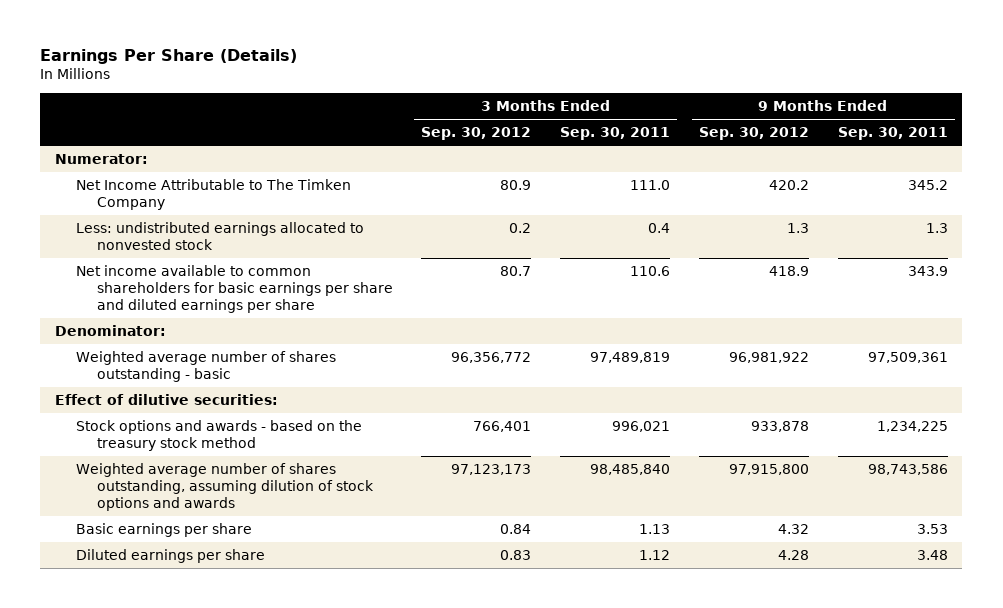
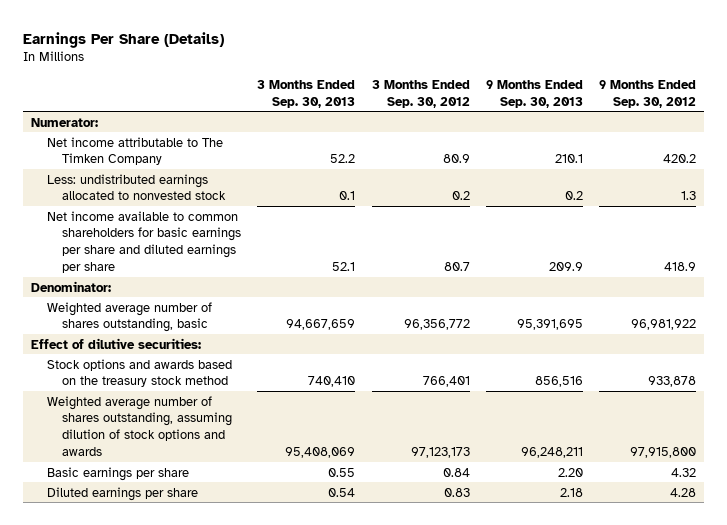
[560,127,671,141] Sep. 30, 2011 -> none
[837,127,948,141] Sep. 30, 2011 -> none
none -> [257,79,356,108] 3 Months Ended Sep. 30, 2013
none -> [485,79,583,108] 9 Months Ended Sep. 30, 2013
[75,179,351,211] Net Income Attributable to The Timken Company -> [46,136,223,166] Net income attributable to The Timken Company
[75,351,336,383] Weighted average number of shares outstanding - basic -> [46,301,212,333] Weighted average number of shares outstanding, basic
[75,420,362,452] Stock options and awards - based on the treasury stock method -> [46,358,232,388] Stock options and awards based on the treasury stock method

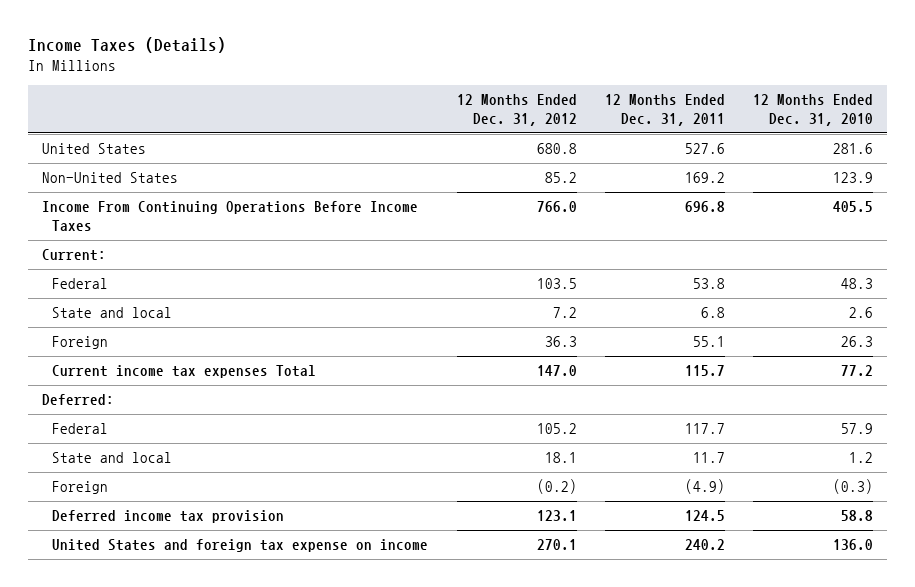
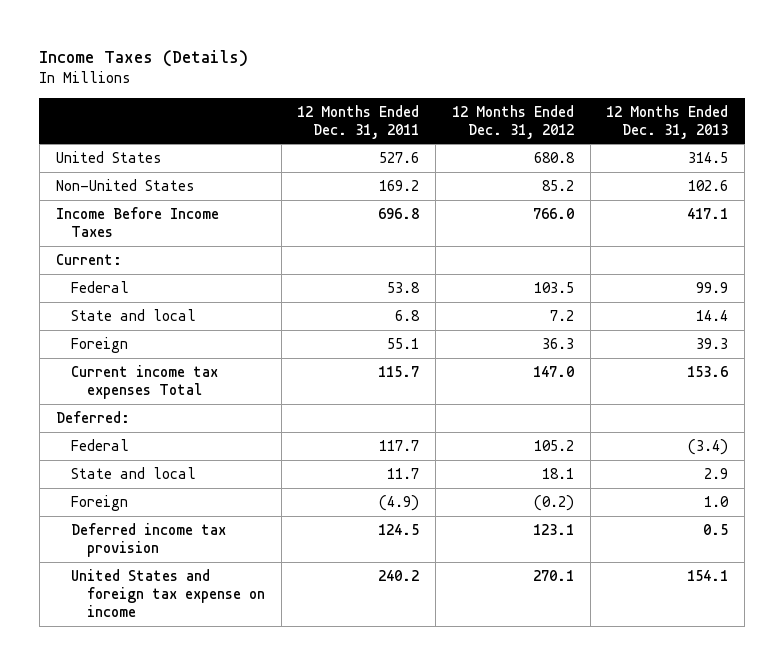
[753,94,874,126] 12 Months Ended Dec. 31, 2010 -> none
none -> [606,104,729,139] 12 Months Ended Dec. 31, 2013
[41,201,418,231] Income From Continuing Operations Before Income Taxes -> [55,206,219,238] Income Before Income Taxes

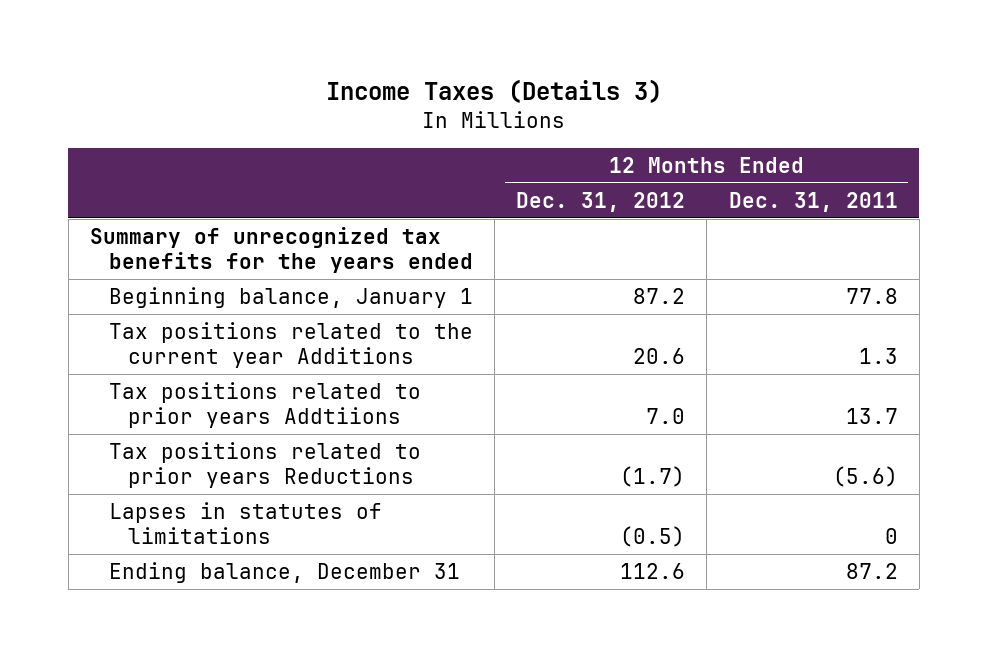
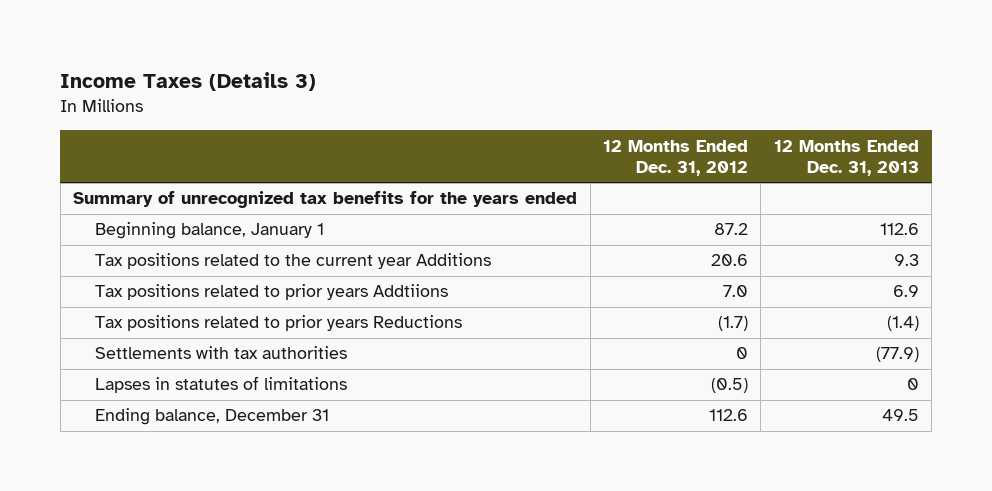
[728,191,898,212] Dec. 31, 2011 -> none
none -> [773,139,919,176] 12 Months Ended Dec. 31, 2013
none -> [95,346,348,360] Settlements with tax authorities

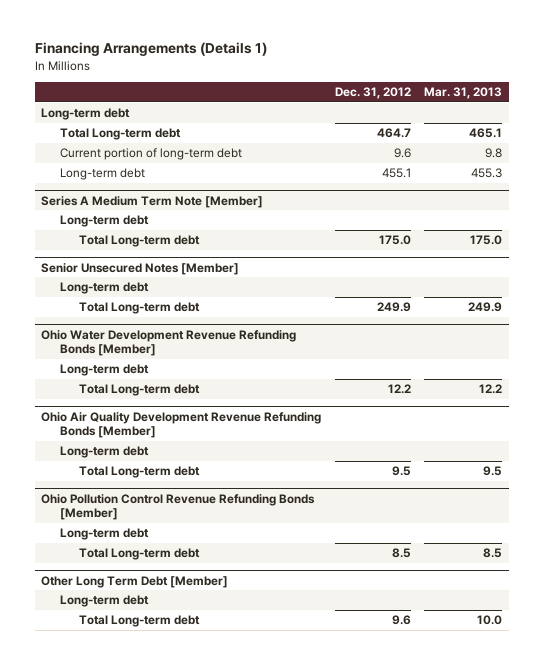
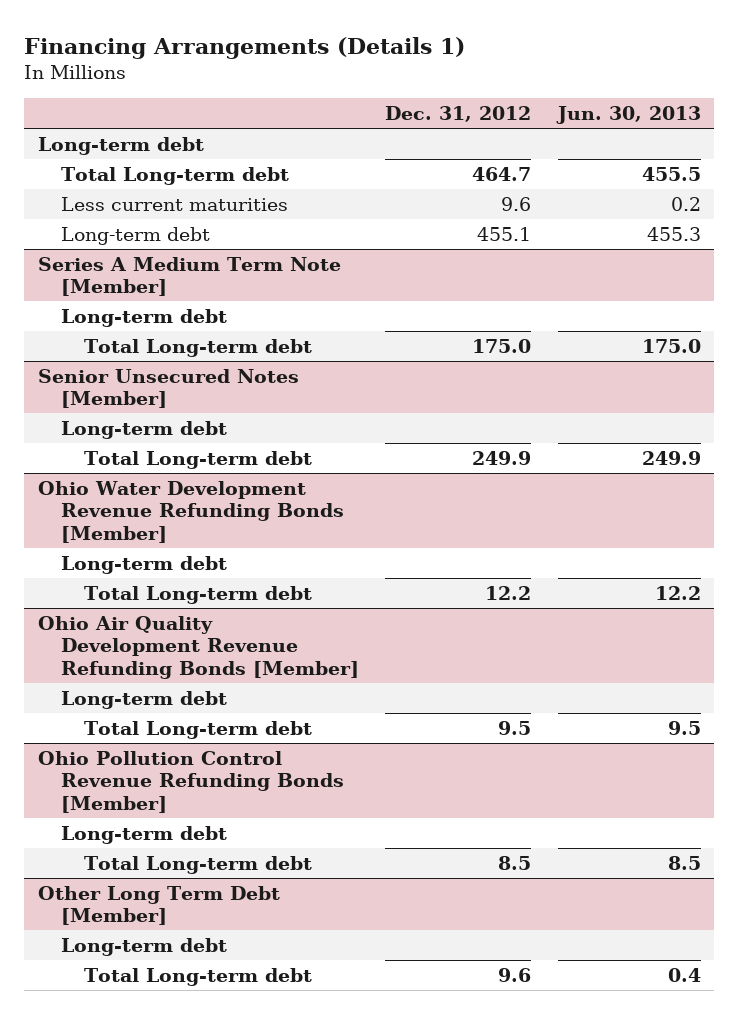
[424,87,503,100] Mar. 31, 2013 -> none
none -> [556,106,702,125] Jun. 30, 2013
[60,148,243,161] Current portion of long-term debt -> [60,196,288,211] Less current maturities

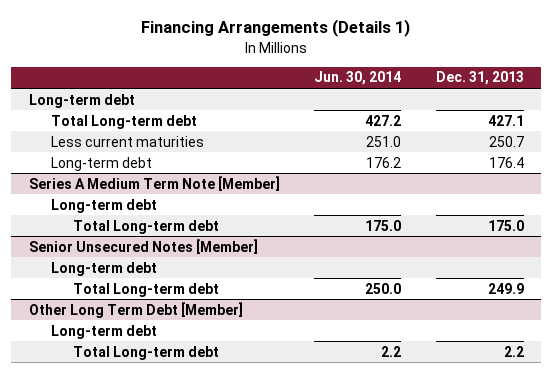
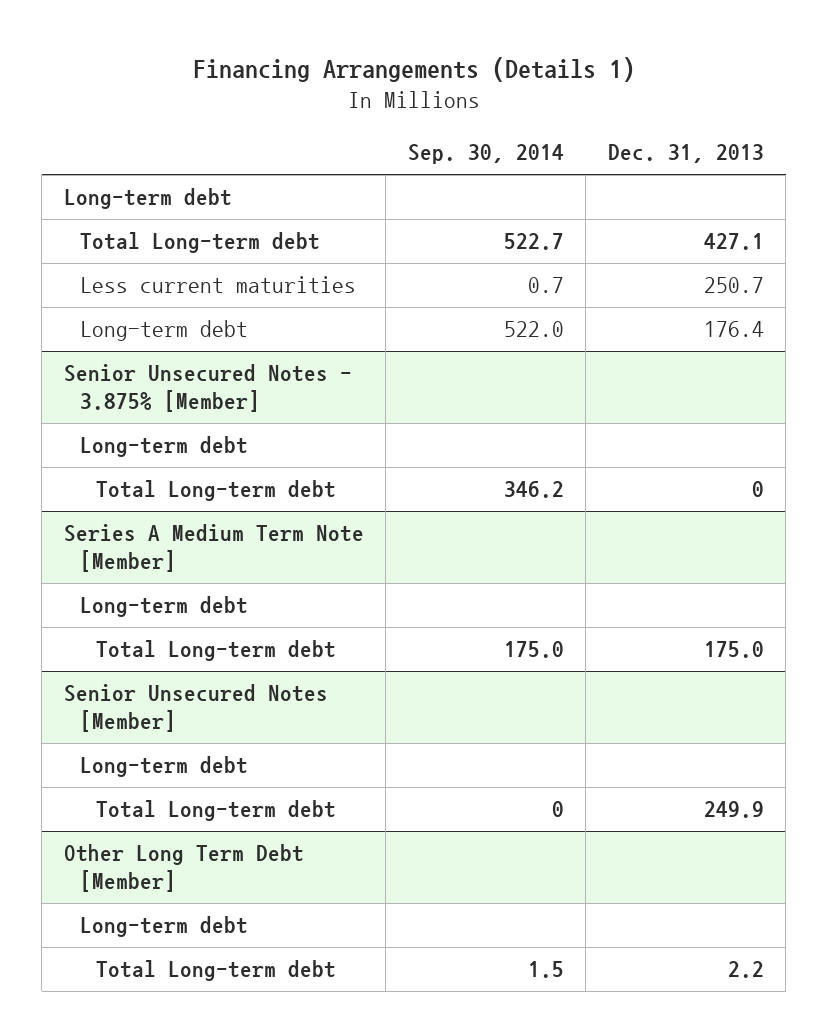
[314,71,402,86] Jun. 30, 2014 -> none
none -> [407,144,564,165] Sep. 30, 2014
none -> [63,364,352,412] Senior Unsecured Notes - 3.875% [Member]
none -> [79,436,248,458] Long-term debt
none -> [95,480,336,502] Total Long-term debt

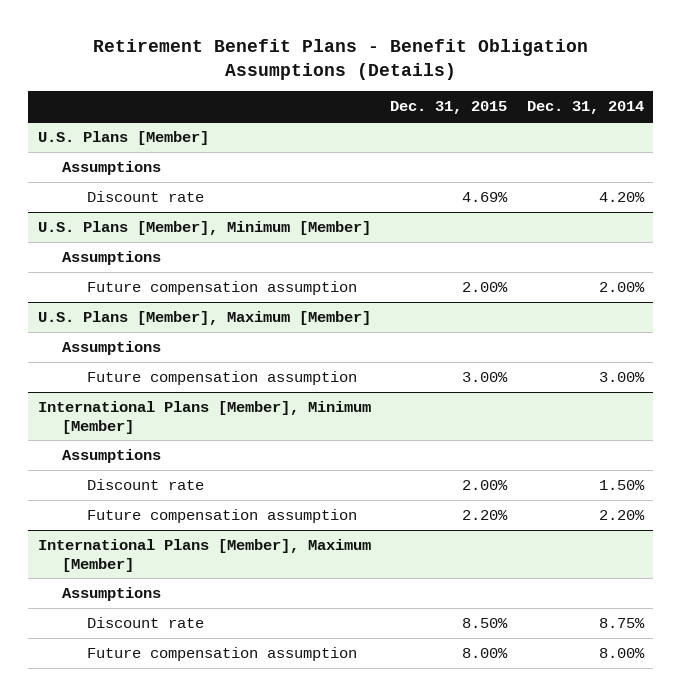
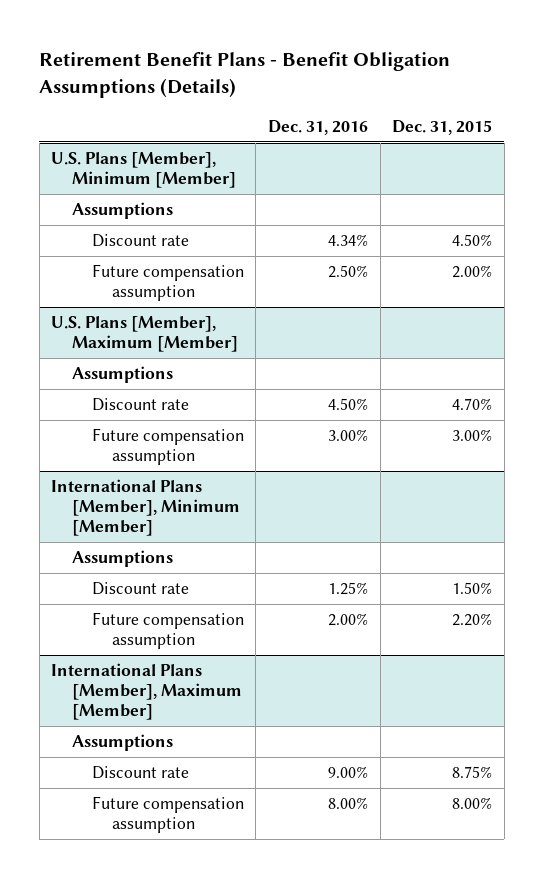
[526,101,644,115] Dec. 31, 2014 -> none
none -> [267,119,368,135] Dec. 31, 2016
[37,131,209,146] U.S. Plans [Member] -> none
[62,161,162,176] Assumptions -> none
[86,191,204,203] Discount rate -> none
none -> [91,234,189,248] Discount rate
none -> [91,398,189,412] Discount rate
[462,480,509,491] 2.00% -> [452,582,493,595] 1.50%
[462,618,509,629] 8.50% -> [452,766,493,779] 8.75%

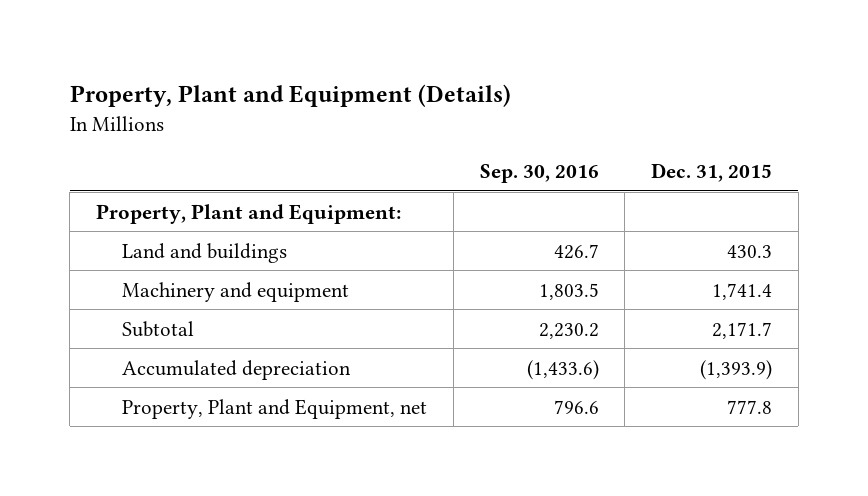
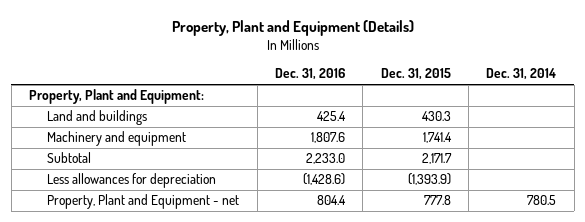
[479,164,599,184] Sep. 30, 2016 -> none
none -> [274,68,345,81] Dec. 31, 2016
none -> [486,68,557,81] Dec. 31, 2014
[122,359,352,380] Accumulated depreciation -> [47,173,217,189] Less allowances for depreciation
[122,398,428,419] Property, Plant and Equipment, net -> [47,194,240,210] Property, Plant and Equipment - net

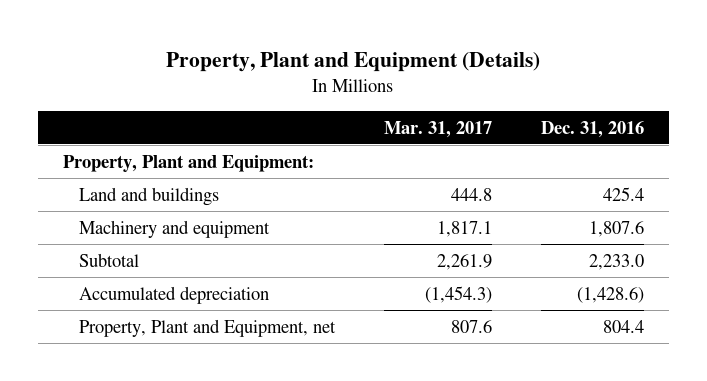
[380,68,451,81] Dec. 31, 2015 -> none
[486,68,557,81] Dec. 31, 2014 -> none
none -> [384,120,493,138] Mar. 31, 2017
[47,173,217,189] Less allowances for depreciation -> [79,285,270,304] Accumulated depreciation
[47,194,240,210] Property, Plant and Equipment - net -> [79,318,337,337] Property, Plant and Equipment, net

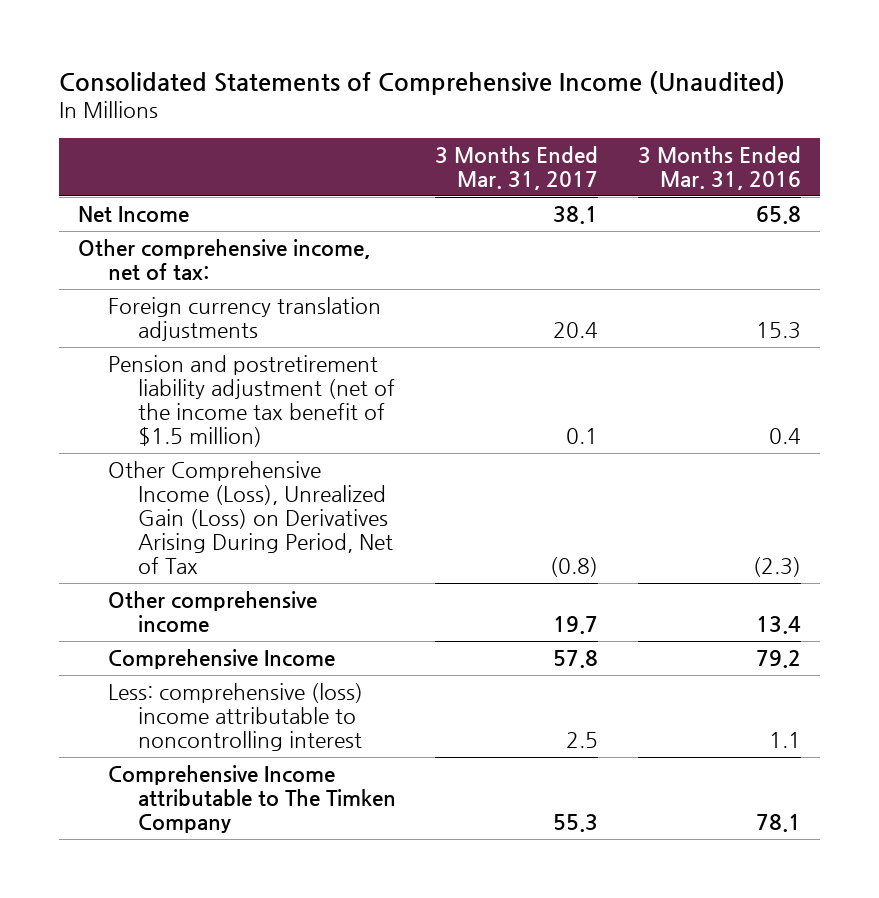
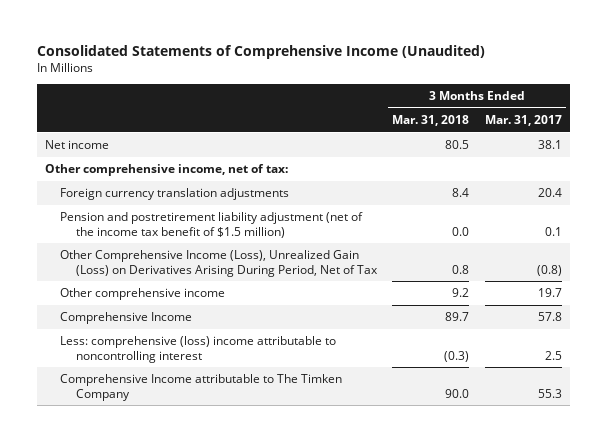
[637,145,801,190] 3 Months Ended Mar. 31, 2016 -> none
none -> [392,114,470,126] Mar. 31, 2018
[78,206,190,224] Net Income -> [44,140,109,150] Net income

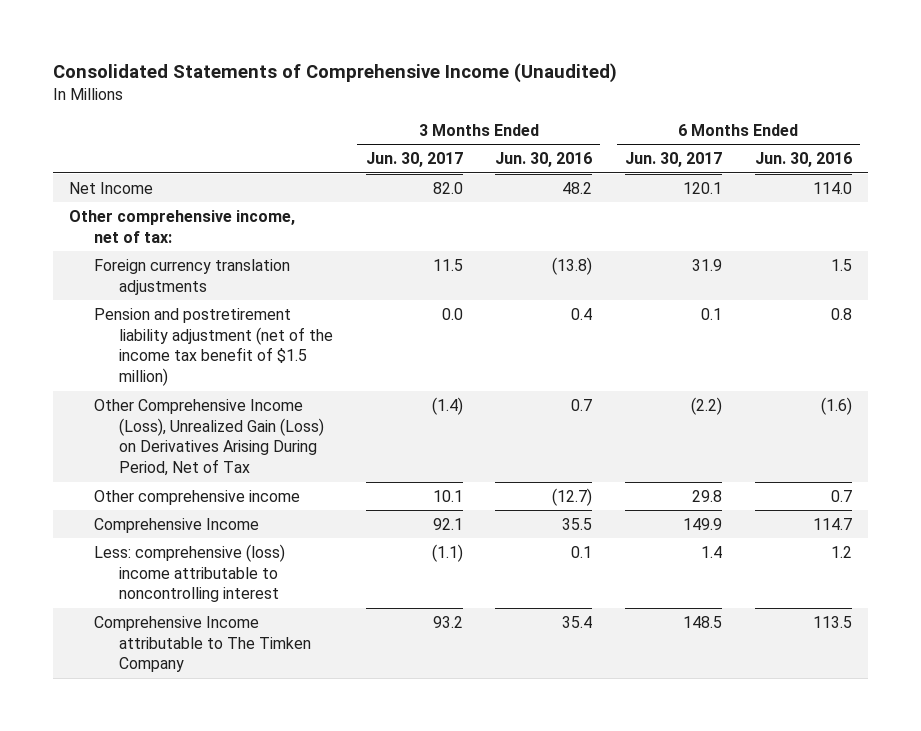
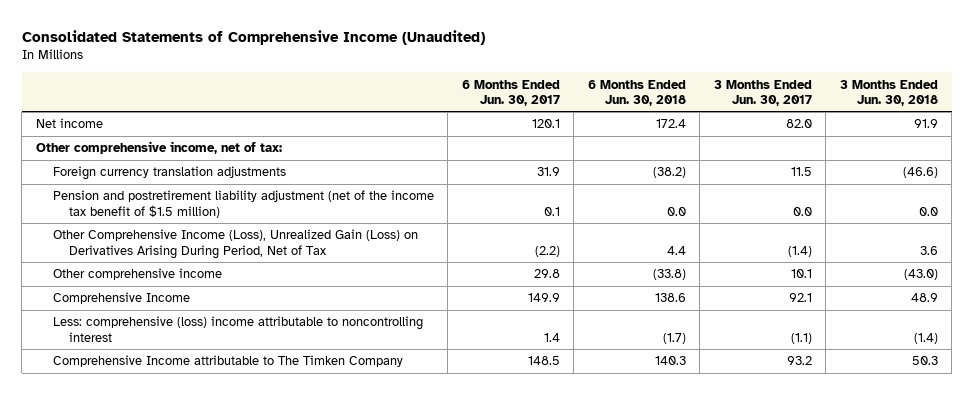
[495,152,593,168] Jun. 30, 2016 -> none
[754,152,852,168] Jun. 30, 2016 -> none
none -> [587,79,686,106] 6 Months Ended Jun. 30, 2018
none -> [839,79,938,106] 3 Months Ended Jun. 30, 2018
[69,181,154,194] Net Income -> [35,118,103,129] Net income

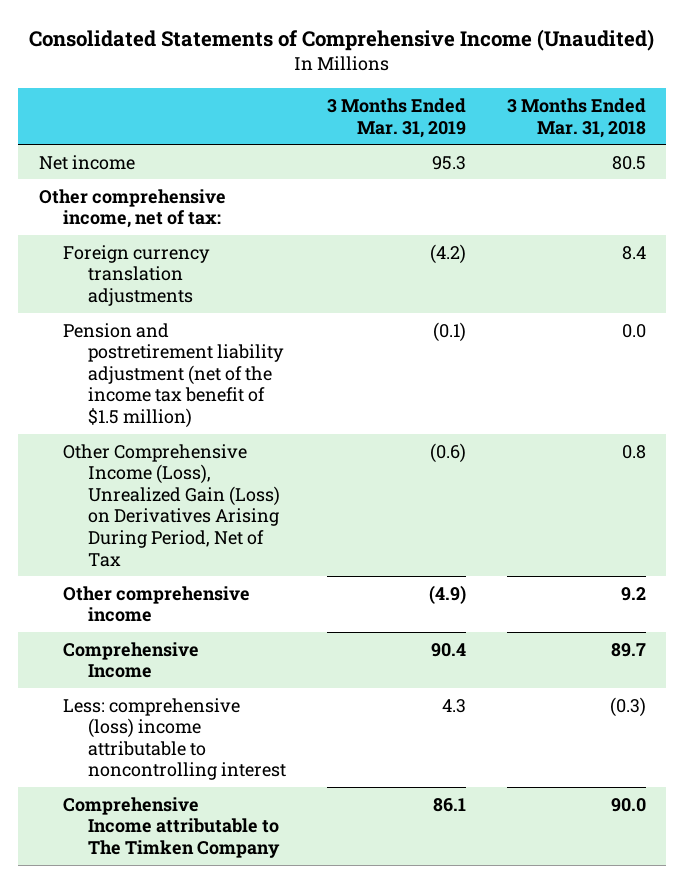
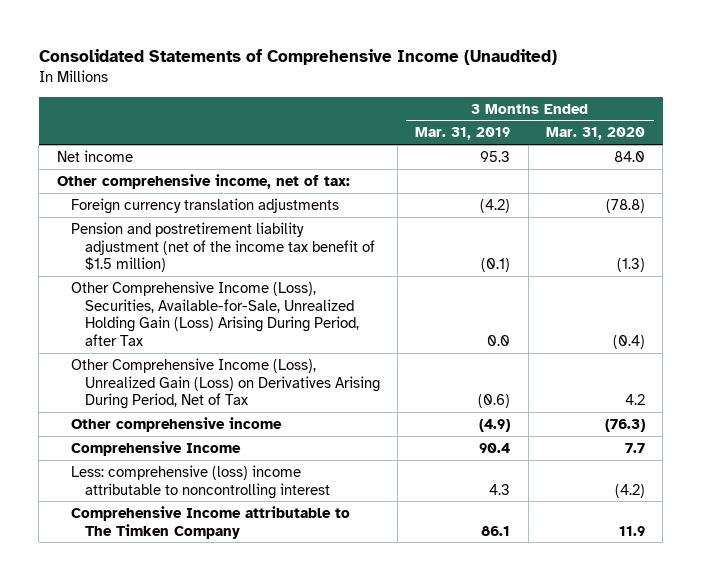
[506,98,646,138] 3 Months Ended Mar. 31, 2018 -> none
none -> [545,127,645,141] Mar. 31, 2020
none -> [70,280,359,346] Other Comprehensive Income (Loss), Securities, Available-for-Sale, Unrealized Holding Gain (Loss) Arising During Period, after Tax

